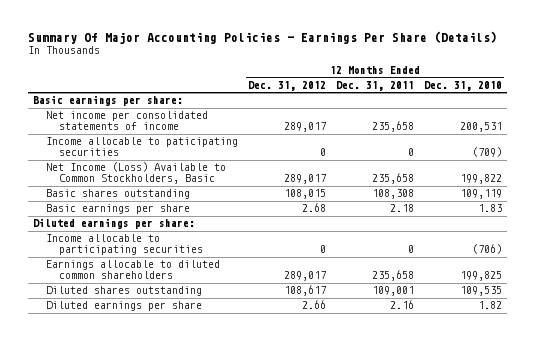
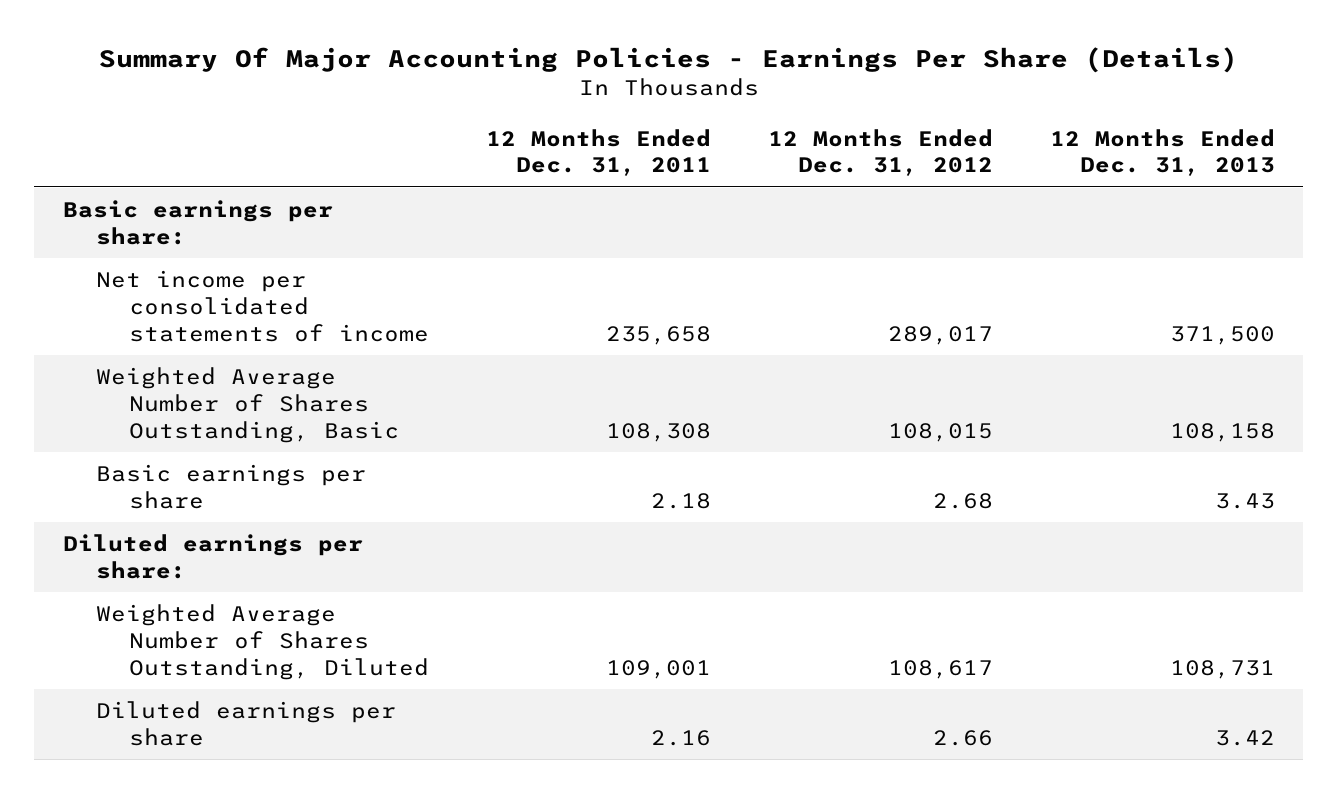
[423,80,502,91] Dec. 31, 2010 -> none
none -> [1049,128,1275,177] 12 Months Ended Dec. 31, 2013
[46,137,239,157] Income allocable to paticipating securities -> none
[46,162,227,185] Net Income (Loss) Available to Common Stockholders, Basic -> none
[46,189,191,200] Basic shares outstanding -> [95,367,399,443] Weighted Average Number of Shares Outstanding, Basic
[46,234,204,256] Income allocable to participating securities -> none
[46,260,221,280] Earnings allocable to diluted common shareholders -> none
[46,286,203,297] Diluted shares outstanding -> [95,604,429,680] Weighted Average Number of Shares Outstanding, Diluted

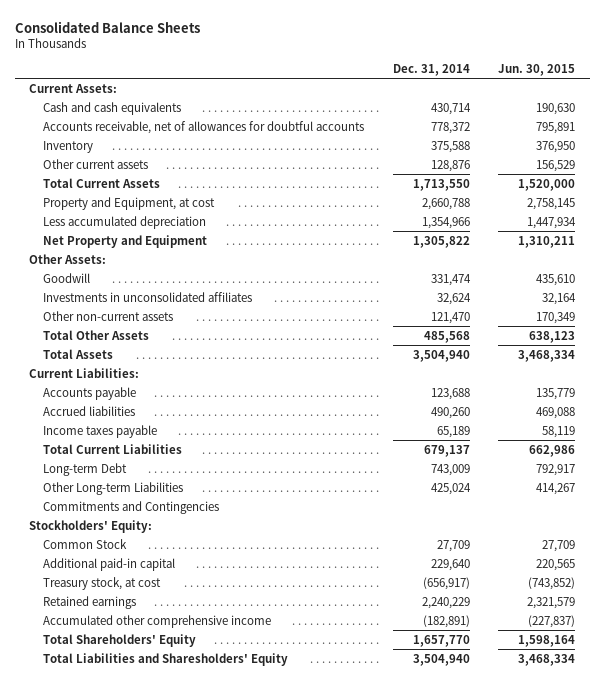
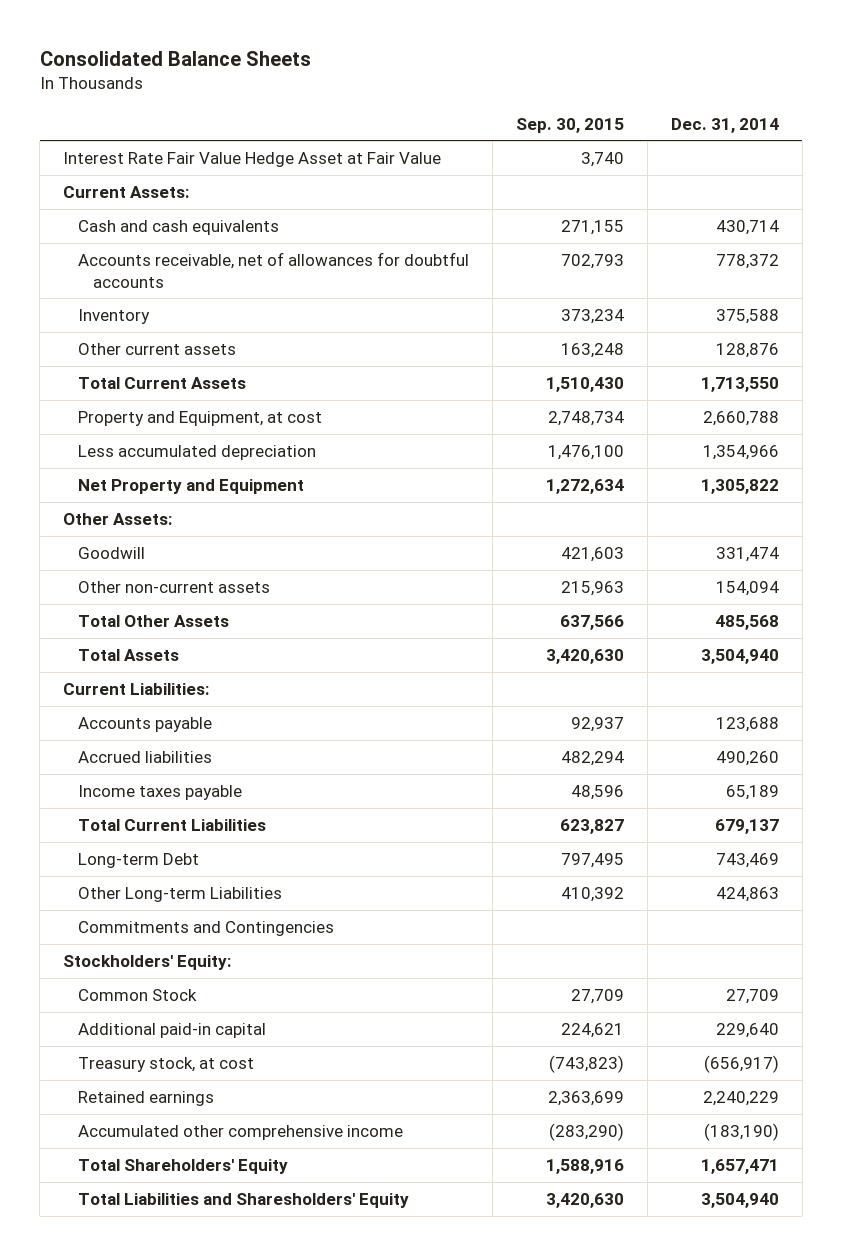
[498,64,576,77] Jun. 30, 2015 -> none
none -> [515,117,624,133] Sep. 30, 2015
none -> [62,152,441,168] Interest Rate Fair Value Hedge Asset at Fair Value
[43,291,253,302] Investments in unconsolidated affiliates -> none
[430,311,470,324] 121,470 -> [715,581,779,597] 154,094
[430,463,470,476] 743,009 -> [715,853,779,869] 743,469
[430,482,471,495] 425,024 -> [715,887,779,903] 424,863
[422,614,470,628] (182,891) -> [703,1123,779,1142] (183,190)
[412,634,470,647] 1,657,770 -> [700,1159,779,1175] 1,657,471

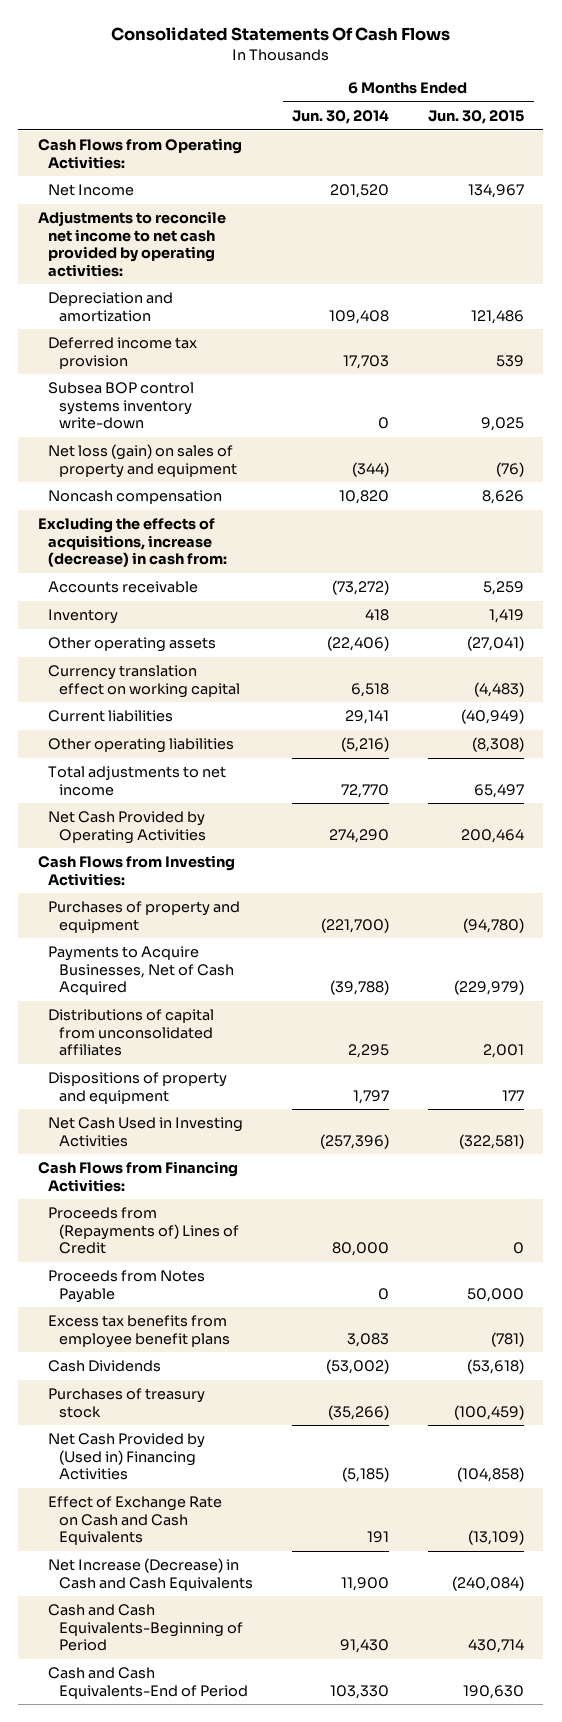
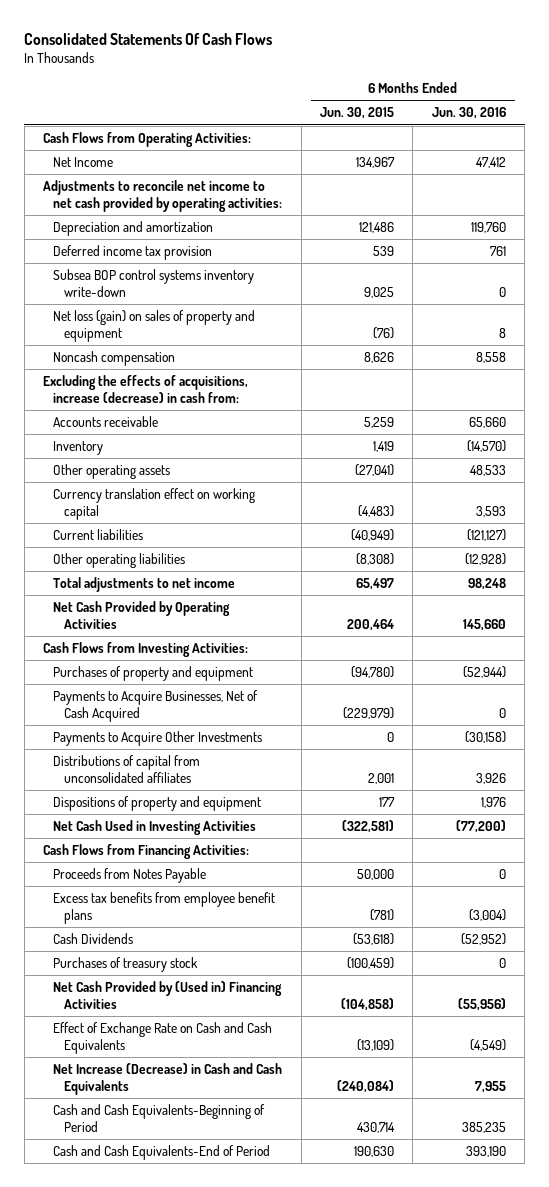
[292,110,390,125] Jun. 30, 2014 -> none
none -> [431,107,506,120] Jun. 30, 2016
none -> [53,730,263,746] Payments to Acquire Other Investments
[48,1207,240,1255] Proceeds from (Repayments of) Lines of Credit -> none

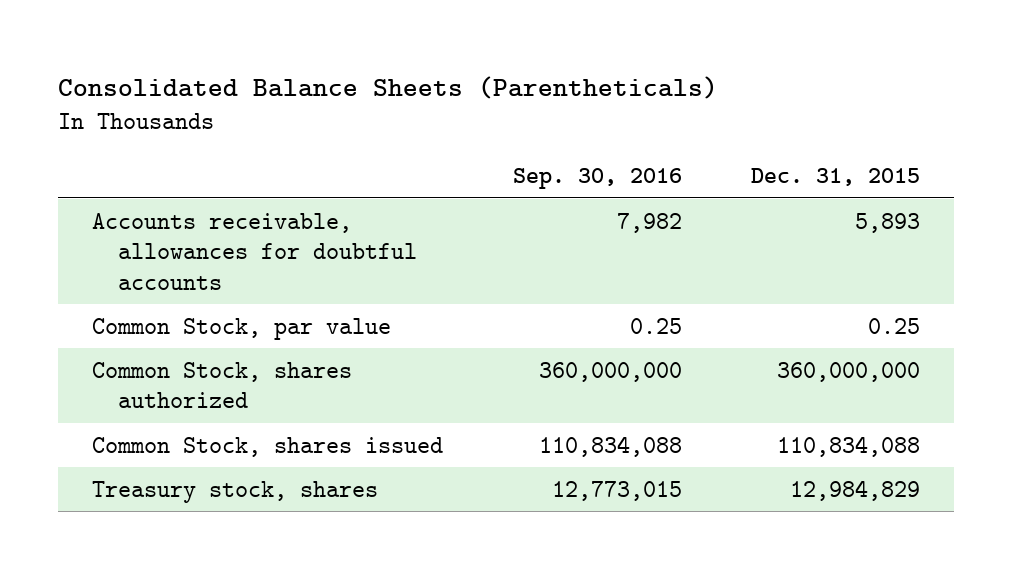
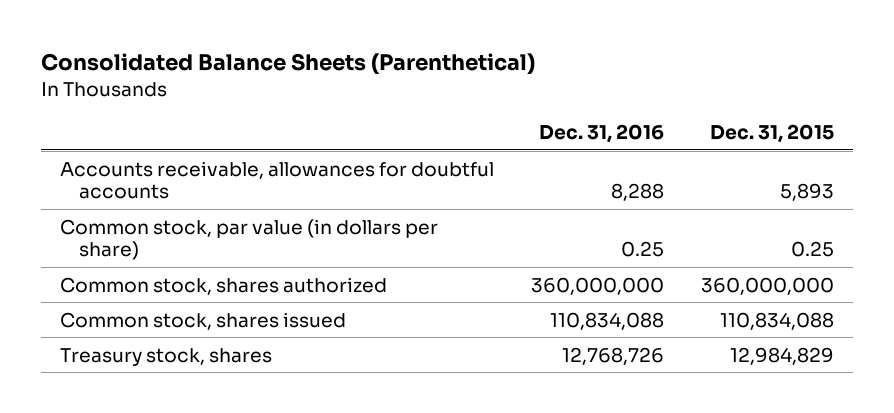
[57,75,718,99] Consolidated Balance Sheets (Parentheticals) -> [40,53,535,75] Consolidated Balance Sheets (Parenthetical)
[512,167,682,189] Sep. 30, 2016 -> none
none -> [539,123,665,143] Dec. 31, 2016
[92,317,392,340] Common Stock, par value -> [59,218,438,260] Common stock, par value (in dollars per share)
[92,361,353,409] Common Stock, shares authorized -> [59,276,387,295] Common stock, shares authorized
[92,436,444,457] Common Stock, shares issued -> [59,311,346,330] Common stock, shares issued

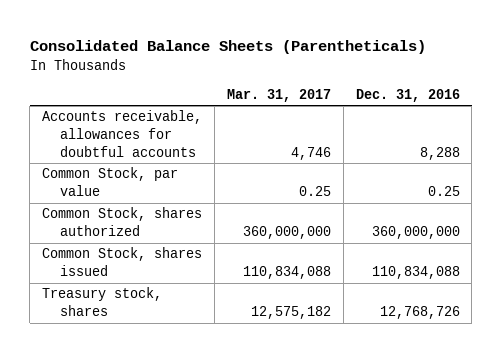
[40,53,535,75] Consolidated Balance Sheets (Parenthetical) -> [29,40,426,55] Consolidated Balance Sheets (Parentheticals)
[710,123,835,143] Dec. 31, 2015 -> none
none -> [226,88,331,102] Mar. 31, 2017
[59,218,438,260] Common stock, par value (in dollars per share) -> [42,167,179,197] Common Stock, par value
[59,276,387,295] Common stock, shares authorized -> [42,207,203,237] Common Stock, shares authorized
[59,311,346,330] Common stock, shares issued -> [42,247,203,277] Common Stock, shares issued

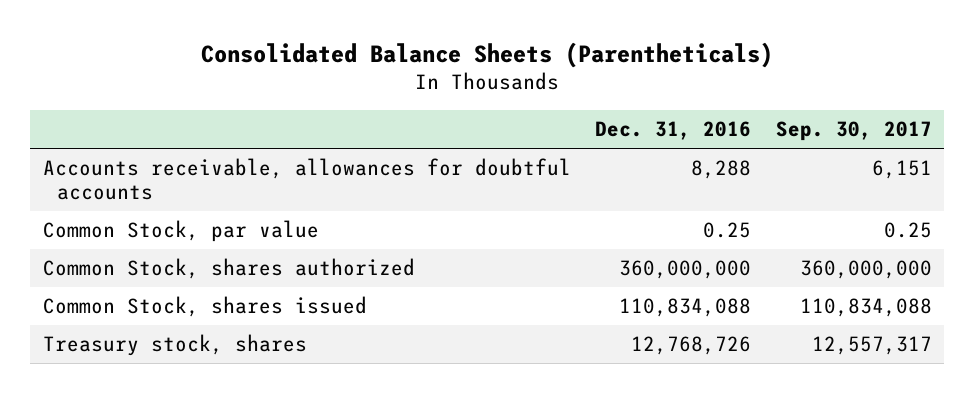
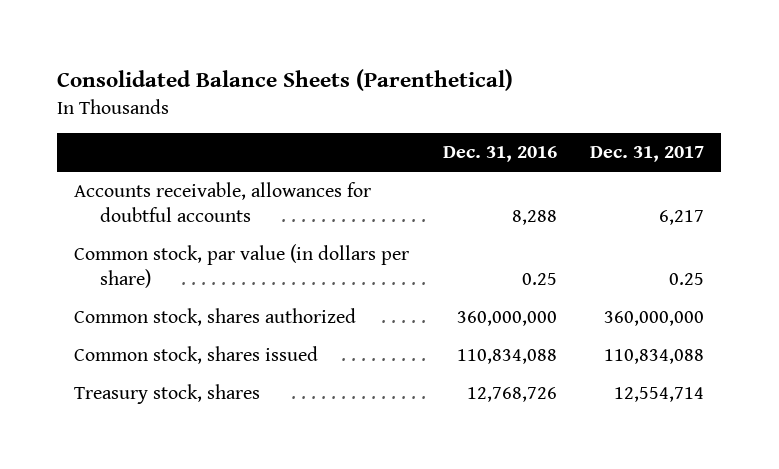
[201,41,774,68] Consolidated Balance Sheets (Parentheticals) -> [57,69,514,92] Consolidated Balance Sheets (Parenthetical)
[775,121,932,142] Sep. 30, 2017 -> none
none -> [590,146,705,163] Dec. 31, 2017
[42,220,319,243] Common Stock, par value -> [74,244,410,289] Common stock, par value (in dollars per share)
[42,258,415,280] Common Stock, shares authorized -> [74,308,357,327] Common stock, shares authorized
[42,296,367,318] Common Stock, shares issued -> [74,346,319,365] Common stock, shares issued

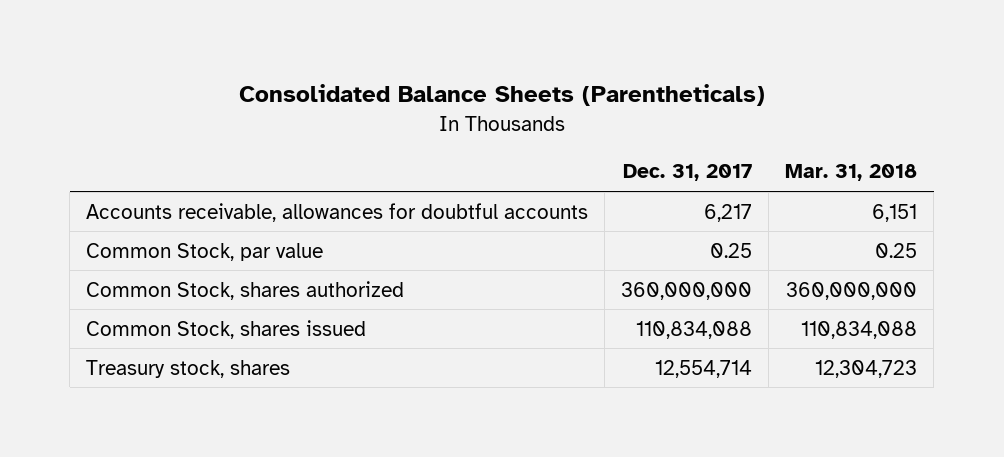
[57,69,514,92] Consolidated Balance Sheets (Parenthetical) -> [238,84,765,107] Consolidated Balance Sheets (Parentheticals)
[442,146,557,163] Dec. 31, 2016 -> none
none -> [785,164,918,182] Mar. 31, 2018
[74,244,410,289] Common stock, par value (in dollars per share) -> [86,242,324,261] Common Stock, par value
[74,308,357,327] Common stock, shares authorized -> [86,280,405,300] Common Stock, shares authorized
[74,346,319,365] Common stock, shares issued -> [86,319,367,339] Common Stock, shares issued

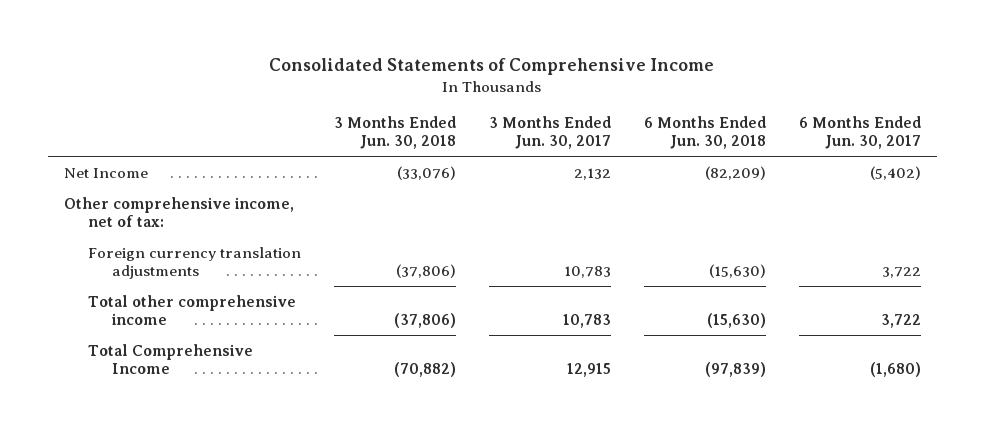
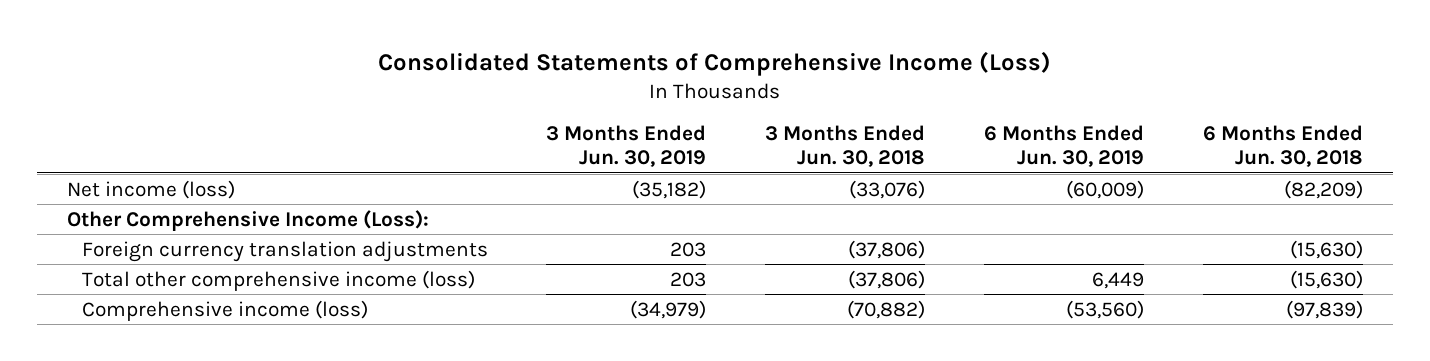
[269,58,715,76] Consolidated Statements of Comprehensive Income -> [378,50,1052,76] Consolidated Statements of Comprehensive Income (Loss)
[488,115,611,150] 3 Months Ended Jun. 30, 2017 -> none
[798,115,921,150] 6 Months Ended Jun. 30, 2017 -> none
none -> [546,125,707,168] 3 Months Ended Jun. 30, 2019
none -> [984,125,1145,168] 6 Months Ended Jun. 30, 2019
[64,167,149,178] Net Income -> [66,179,235,199] Net income (loss)
[64,196,295,227] Other comprehensive income, net of tax: -> [66,209,429,231] Other Comprehensive Income (Loss):
[88,294,297,325] Total other comprehensive income -> [81,269,475,291] Total other comprehensive income (loss)
[88,343,254,374] Total Comprehensive Income -> [81,299,368,321] Comprehensive income (loss)

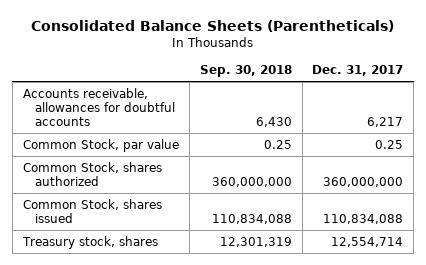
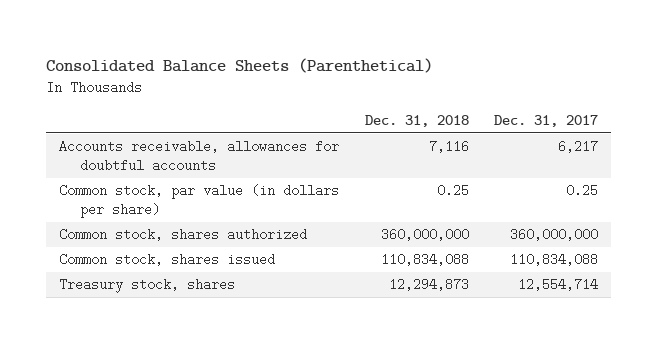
[31,19,395,32] Consolidated Balance Sheets (Parentheticals) -> [46,57,434,73] Consolidated Balance Sheets (Parenthetical)
[199,65,292,78] Sep. 30, 2018 -> none
none -> [364,115,469,128] Dec. 31, 2018
[22,138,179,152] Common Stock, par value -> [59,184,340,218] Common stock, par value (in dollars per share)
[22,161,162,186] Common Stock, shares authorized -> [59,228,308,242] Common stock, shares authorized
[22,198,162,223] Common Stock, shares issued -> [59,253,276,267] Common stock, shares issued

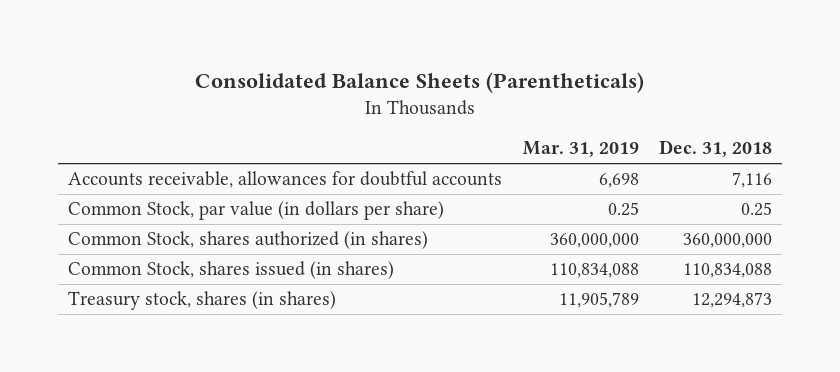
[46,57,434,73] Consolidated Balance Sheets (Parenthetical) -> [195,71,645,93] Consolidated Balance Sheets (Parentheticals)
[494,115,599,128] Dec. 31, 2017 -> none
none -> [522,141,639,158] Mar. 31, 2019
[59,184,340,218] Common stock, par value (in dollars per share) -> [68,201,445,221] Common Stock, par value (in dollars per share)
[59,228,308,242] Common stock, shares authorized -> [68,231,429,250] Common Stock, shares authorized (in shares)
[59,253,276,267] Common stock, shares issued -> [68,261,395,280] Common Stock, shares issued (in shares)
[59,278,236,294] Treasury stock, shares -> [68,291,337,311] Treasury stock, shares (in shares)

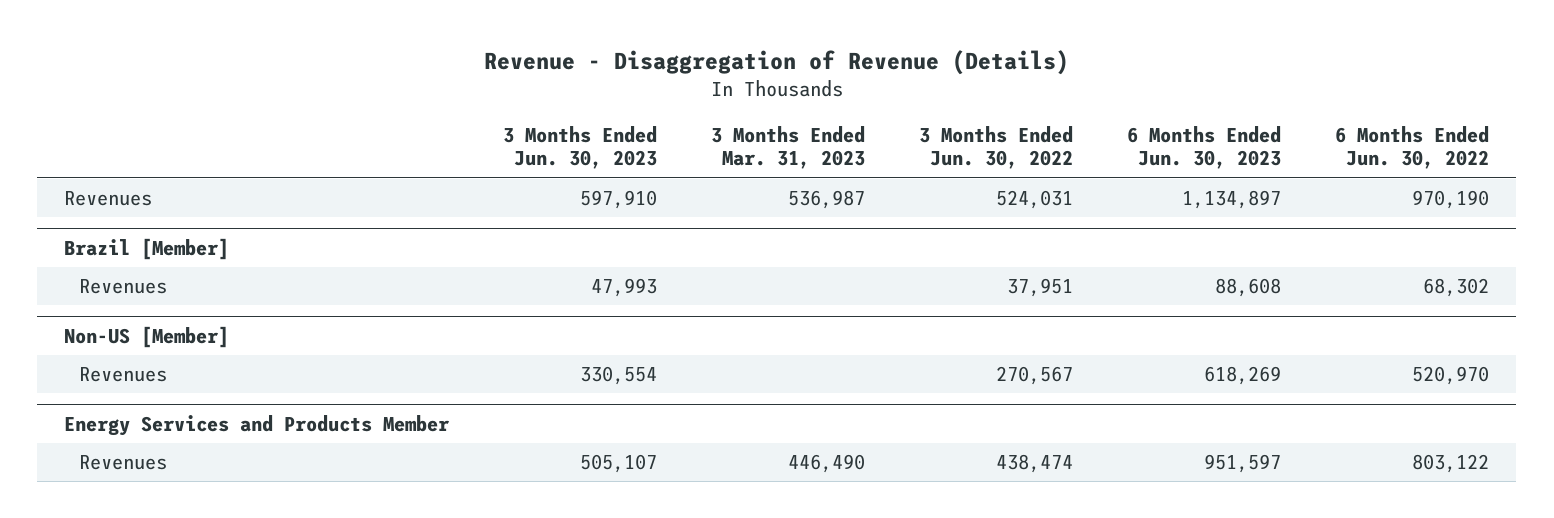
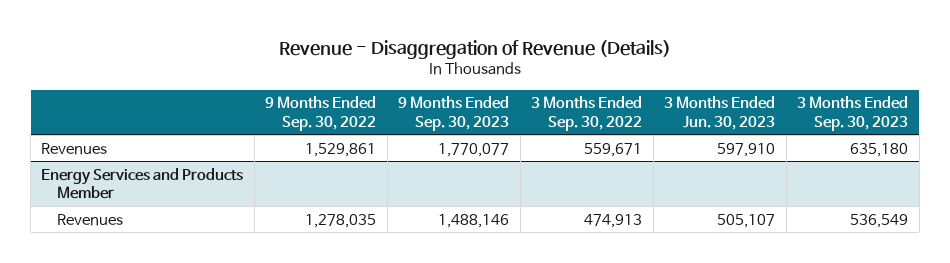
[711,126,866,170] 3 Months Ended Mar. 31, 2023 -> none
[919,126,1074,170] 3 Months Ended Jun. 30, 2022 -> none
[1127,126,1282,170] 6 Months Ended Jun. 30, 2023 -> none
[1335,126,1490,170] 6 Months Ended Jun. 30, 2022 -> none
none -> [265,96,377,131] 9 Months Ended Sep. 30, 2022
none -> [398,96,510,131] 9 Months Ended Sep. 30, 2023
none -> [531,96,643,131] 3 Months Ended Sep. 30, 2022
none -> [797,96,909,131] 3 Months Ended Sep. 30, 2023
[64,237,230,260] Brazil [Member] -> none
[79,279,168,295] Revenues -> none
[64,325,230,348] Non-US [Member] -> none
[79,367,168,383] Revenues -> none

